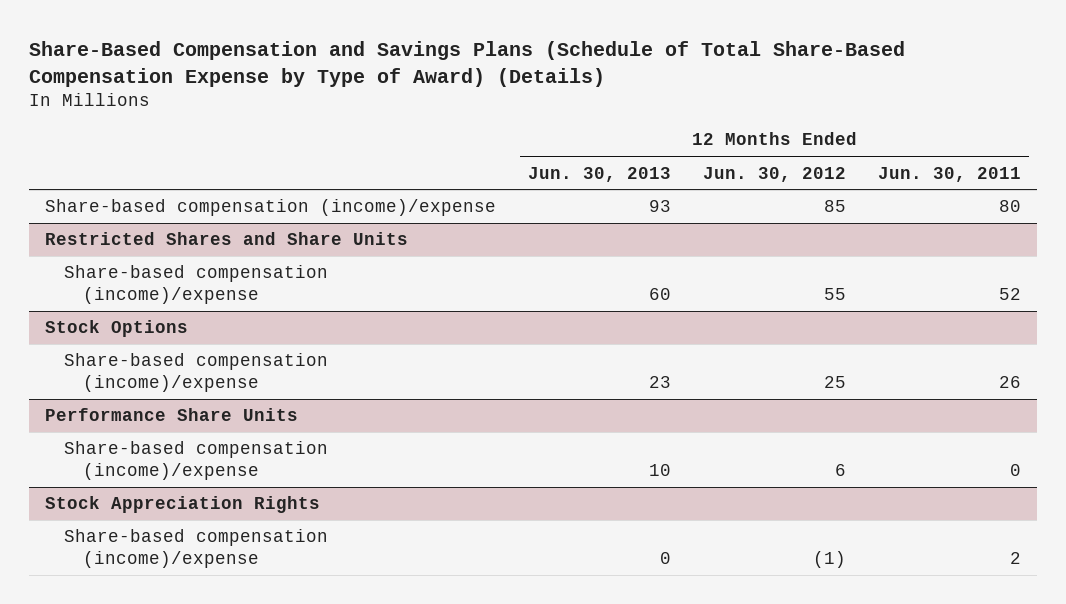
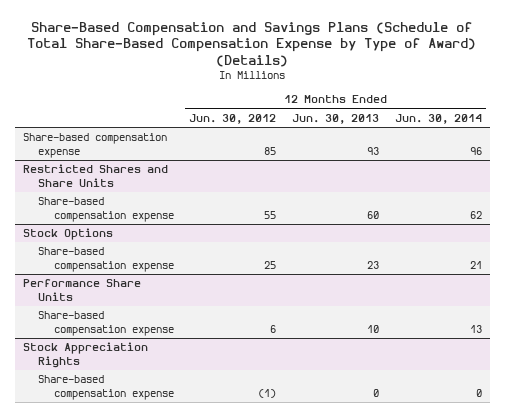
[878,166,1022,182] Jun. 30, 2011 -> none
none -> [394,113,482,124] Jun. 30, 2014
[45,199,497,217] Share-based compensation (income)/expense -> [23,133,168,158] Share-based compensation expense
[64,265,329,304] Share-based compensation (income)/expense -> [38,197,174,222] Share-based compensation expense
[64,353,329,392] Share-based compensation (income)/expense -> [38,247,174,272] Share-based compensation expense
[64,441,329,480] Share-based compensation (income)/expense -> [38,311,174,336] Share-based compensation expense
[64,529,329,568] Share-based compensation (income)/expense -> [38,375,174,400] Share-based compensation expense

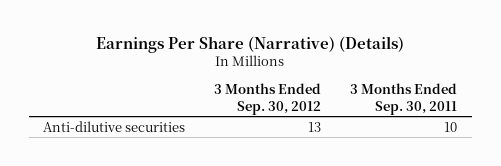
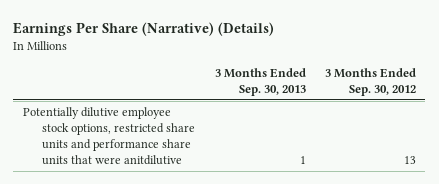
[350,83,458,115] 3 Months Ended Sep. 30, 2011 -> none
none -> [214,67,306,97] 3 Months Ended Sep. 30, 2013
[43,120,186,132] Anti-dilutive securities -> [23,106,196,166] Potentially dilutive employee stock options, restricted share units and performance share units that were anitdilutive

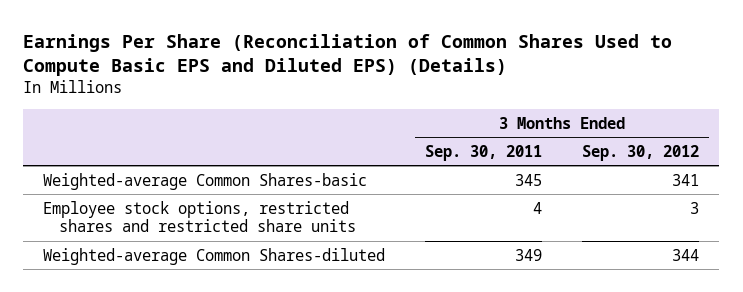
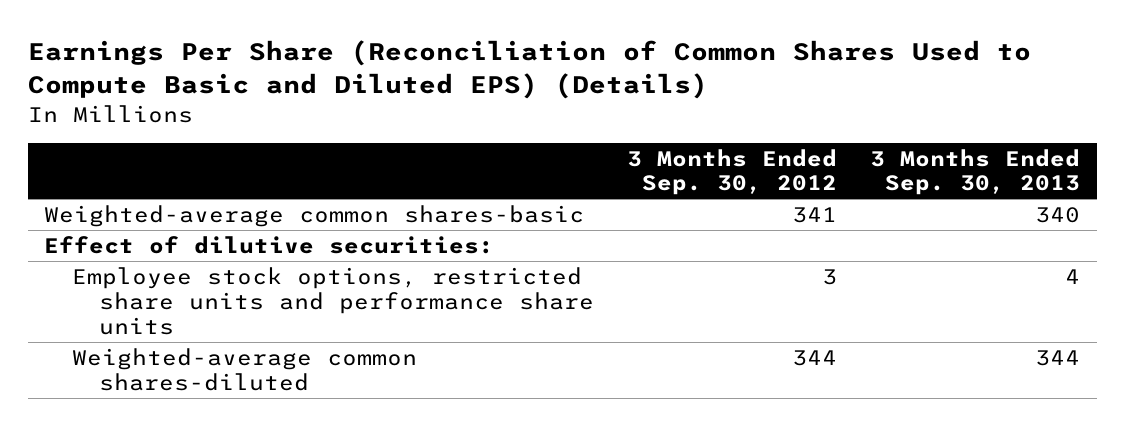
[23,33,673,77] Earnings Per Share (Reconciliation of Common Shares Used to Compute Basic EPS and Diluted EPS) (Details) -> [27,40,1031,100] Earnings Per Share (Reconciliation of Common Shares Used to Compute Basic and Diluted EPS) (Details)
[425,144,543,161] Sep. 30, 2011 -> none
none -> [870,148,1081,196] 3 Months Ended Sep. 30, 2013
[43,172,368,190] Weighted-average Common Shares-basic -> [44,204,585,227] Weighted-average common shares-basic
none -> [44,235,495,254] Effect of dilutive securities:
[43,200,357,233] Employee stock options, restricted shares and restricted share units -> [71,266,595,335] Employee stock options, restricted share units and performance share units
[43,247,386,265] Weighted-average Common Shares-diluted -> [71,347,417,391] Weighted-average common shares-diluted

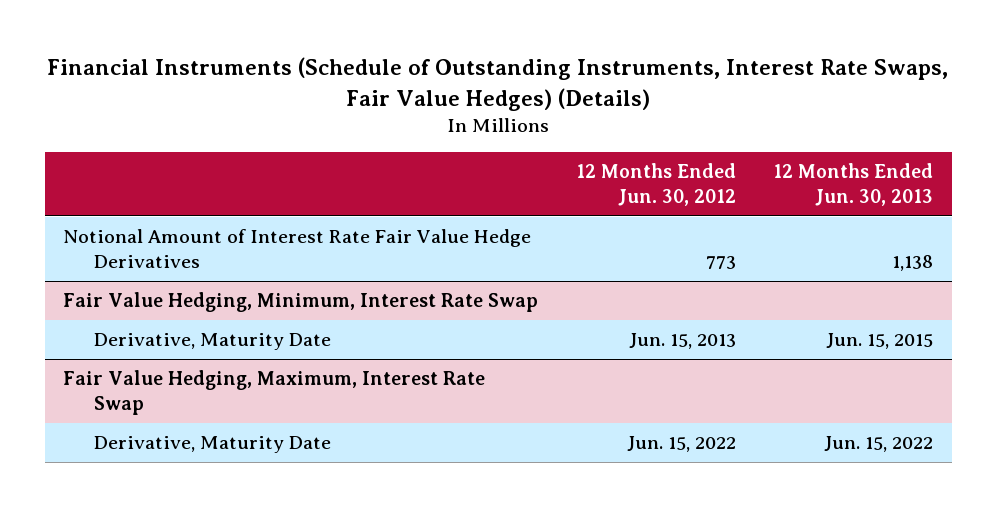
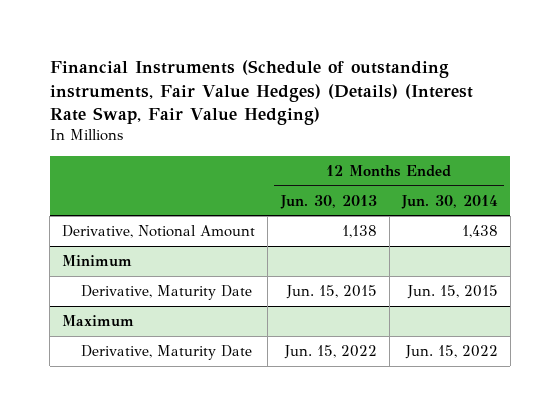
[47,57,949,111] Financial Instruments (Schedule of Outstanding Instruments, Interest Rate Swaps, Fair Value Hedges) (Details) -> [49,60,473,126] Financial Instruments (Schedule of outstanding instruments, Fair Value Hedges) (Details) (Interest Rate Swap, Fair Value Hedging)
[575,163,736,207] 12 Months Ended Jun. 30, 2012 -> none
none -> [400,194,498,209] Jun. 30, 2014
[63,292,539,313] Fair Value Hedging, Minimum, Interest Rate Swap -> none
[63,229,532,269] Notional Amount of Interest Rate Fair Value Hedge Derivatives -> [62,225,256,239] Derivative, Notional Amount
none -> [62,255,133,268] Minimum
[63,370,486,416] Fair Value Hedging, Maximum, Interest Rate Swap -> none
none -> [62,315,135,328] Maximum

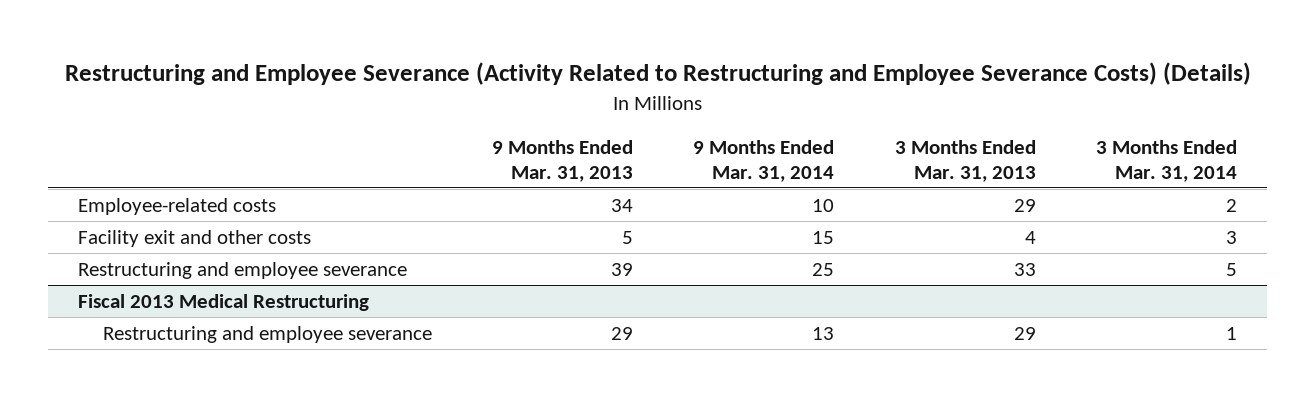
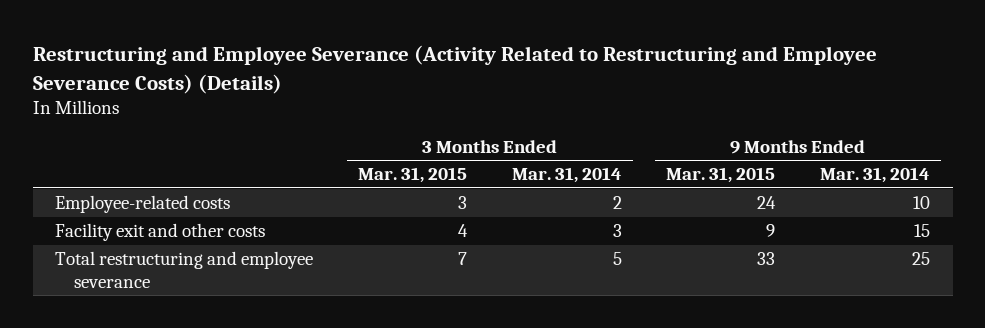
[491,139,633,182] 9 Months Ended Mar. 31, 2013 -> none
[894,139,1036,182] 3 Months Ended Mar. 31, 2013 -> none
none -> [357,167,467,184] Mar. 31, 2015
none -> [666,167,776,184] Mar. 31, 2015
[78,293,370,311] Fiscal 2013 Medical Restructuring -> none
[102,325,432,343] Restructuring and employee severance -> none
[78,261,408,279] Restructuring and employee severance -> [55,251,314,288] Total restructuring and employee severance

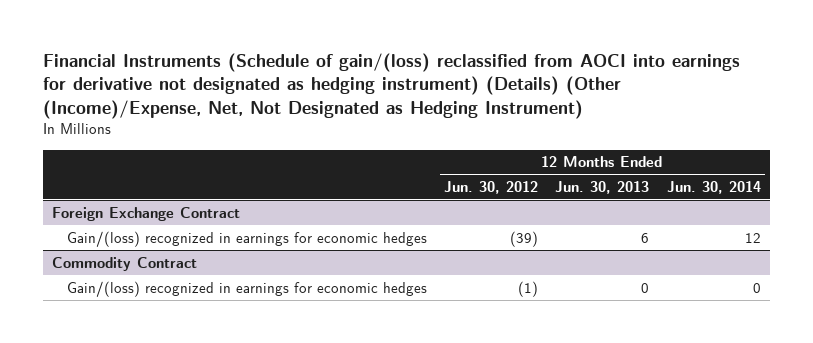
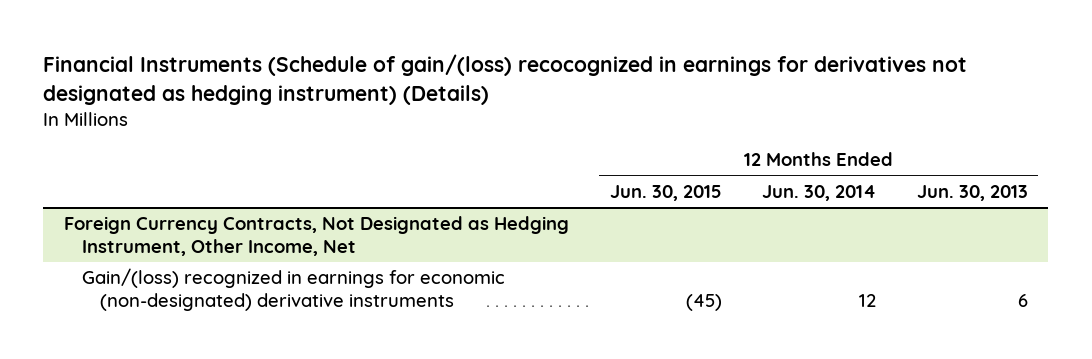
[43,52,741,119] Financial Instruments (Schedule of gain/(loss) reclassified from AOCI into earnings for derivative not designated as hedging instrument) (Details) (Other (Income)/Expense, Net, Not Designated as Hedging Instrument) -> [43,54,968,105] Financial Instruments (Schedule of gain/(loss) recocognized in earnings for derivatives not designated as hedging instrument) (Details)
[444,180,539,194] Jun. 30, 2012 -> none
none -> [609,184,722,201] Jun. 30, 2015
[51,206,240,221] Foreign Exchange Contract -> none
[51,256,197,271] Commodity Contract -> none
[66,280,427,297] Gain/(loss) recognized in earnings for economic hedges -> none
none -> [63,216,569,256] Foreign Currency Contracts, Not Designated as Hedging Instrument, Other Income, Net
[66,230,427,247] Gain/(loss) recognized in earnings for economic hedges -> [81,268,505,311] Gain/(loss) recognized in earnings for economic (non-designated) derivative instruments

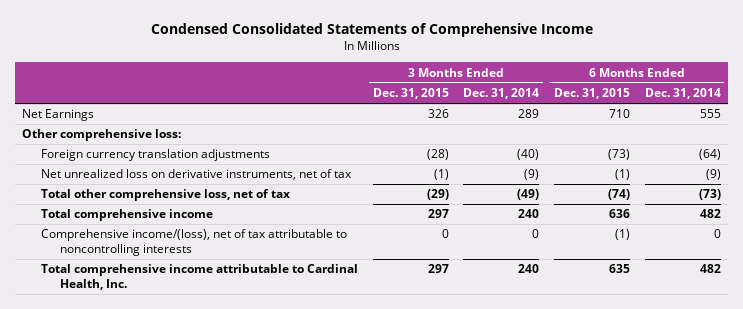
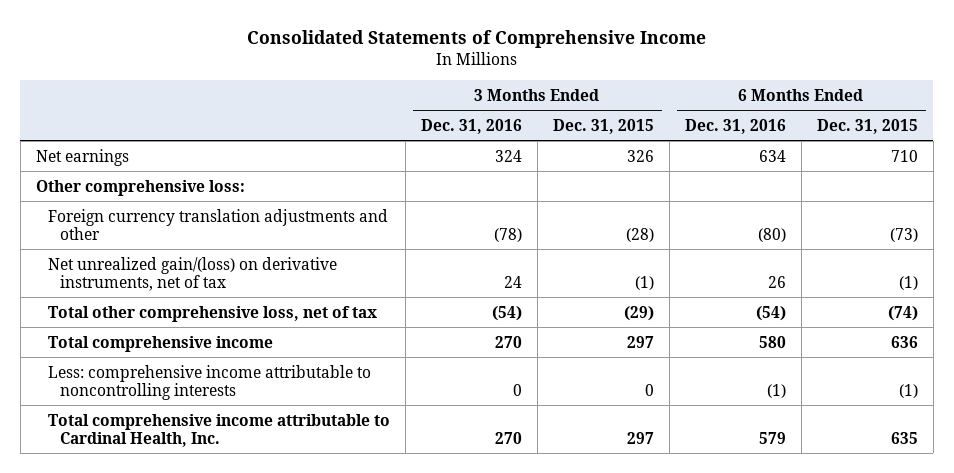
[150,22,593,37] Condensed Consolidated Statements of Comprehensive Income -> [246,29,706,48] Consolidated Statements of Comprehensive Income
[463,88,540,100] Dec. 31, 2014 -> none
[644,88,721,100] Dec. 31, 2014 -> none
none -> [420,118,522,134] Dec. 31, 2016
none -> [684,118,786,134] Dec. 31, 2016
[22,109,95,122] Net Earnings -> [35,148,129,166] Net earnings
[41,149,271,162] Foreign currency translation adjustments -> [47,208,388,240] Foreign currency translation adjustments and other
[41,169,353,181] Net unrealized loss on derivative instruments, net of tax -> [47,256,337,291] Net unrealized gain/(loss) on derivative instruments, net of tax
[41,229,348,257] Comprehensive income/(loss), net of tax attributable to noncontrolling interests -> [47,364,371,400] Less: comprehensive income attributable to noncontrolling interests

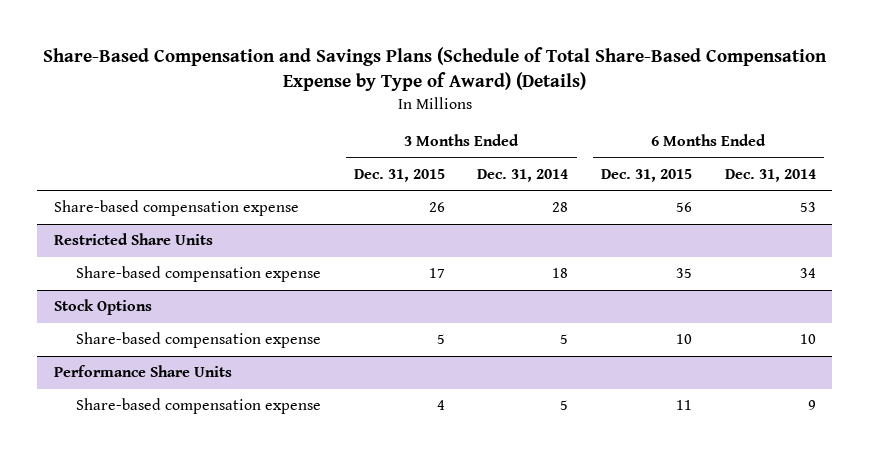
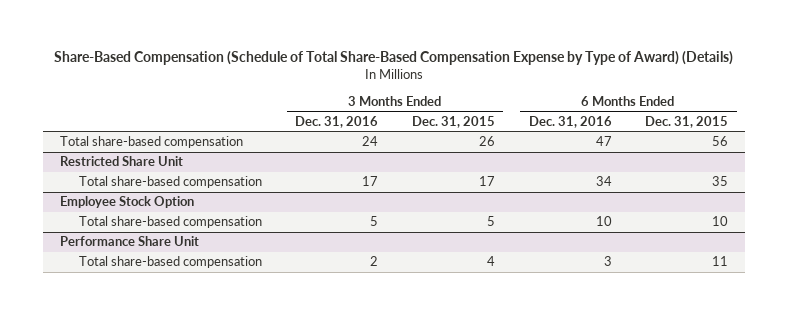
[42,47,827,92] Share-Based Compensation and Savings Plans (Schedule of Total Share-Based Compensation Expense by Type of Award) (Details) -> [54,51,734,66] Share-Based Compensation (Schedule of Total Share-Based Compensation Expense by Type of Award) (Details)
[477,168,569,182] Dec. 31, 2014 -> none
[724,168,816,182] Dec. 31, 2014 -> none
none -> [295,115,379,128] Dec. 31, 2016
none -> [528,115,612,128] Dec. 31, 2016
[53,200,299,217] Share-based compensation expense -> [60,136,244,149] Total share-based compensation
[53,233,213,246] Restricted Share Units -> [60,156,184,167] Restricted Share Unit
[76,266,322,283] Share-based compensation expense -> [78,176,262,189] Total share-based compensation
[53,299,152,316] Stock Options -> [60,196,195,209] Employee Stock Option
[76,332,322,349] Share-based compensation expense -> [78,216,262,229] Total share-based compensation
[53,365,232,378] Performance Share Units -> [60,236,200,247] Performance Share Unit
[76,398,322,415] Share-based compensation expense -> [78,256,262,269] Total share-based compensation

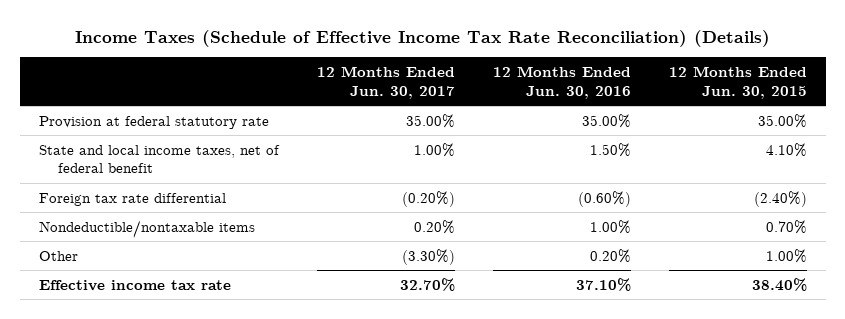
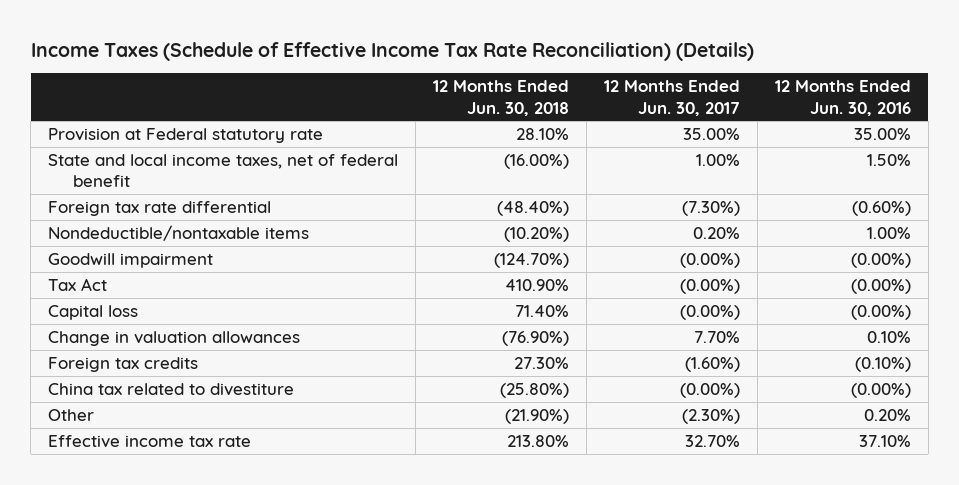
[668,66,807,99] 12 Months Ended Jun. 30, 2015 -> none
none -> [432,80,569,116] 12 Months Ended Jun. 30, 2018
[38,115,269,129] Provision at federal statutory rate -> [47,127,323,143] Provision at Federal statutory rate
[401,190,455,207] (0.20%) -> [681,200,740,216] (7.30%)
none -> [47,252,213,268] Goodwill impairment
none -> [47,277,107,291] Tax Act
none -> [47,304,138,320] Capital loss
none -> [47,330,300,346] Change in valuation allowances
none -> [47,356,198,372] Foreign tax credits
none -> [47,382,294,396] China tax related to divestiture
[401,248,455,265] (3.30%) -> [681,408,740,424] (2.30%)

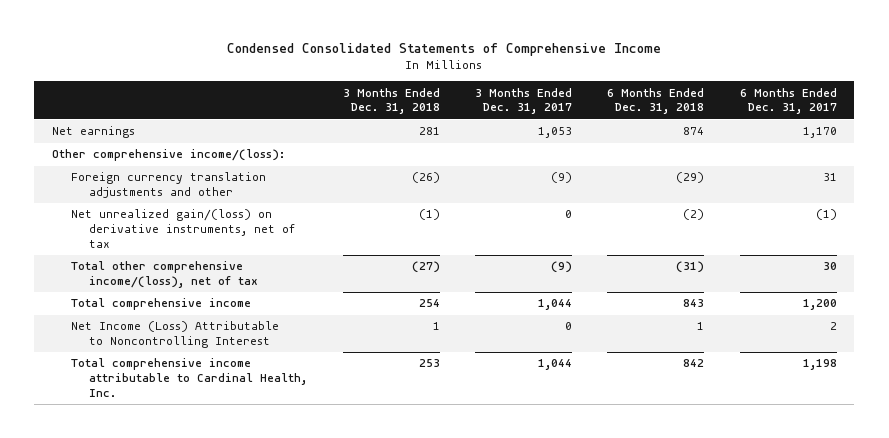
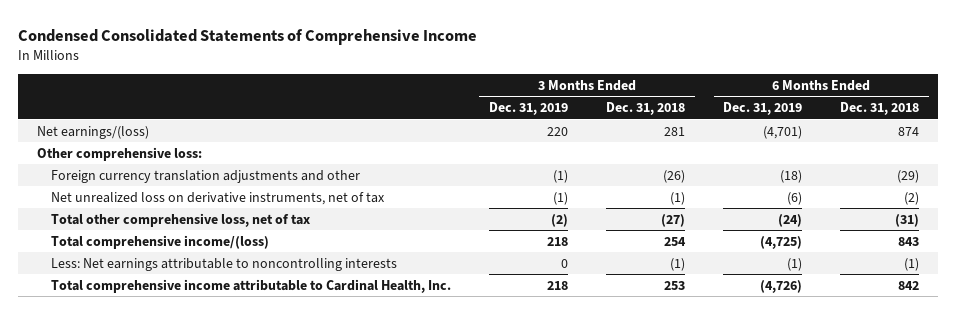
[474,87,572,115] 3 Months Ended Dec. 31, 2017 -> none
[739,87,837,115] 6 Months Ended Dec. 31, 2017 -> none
none -> [488,102,568,116] Dec. 31, 2019
none -> [723,102,803,116] Dec. 31, 2019
[52,126,136,139] Net earnings -> [37,125,150,139] Net earnings/(loss)
[52,149,286,162] Other comprehensive income/(loss): -> [37,146,203,161] Other comprehensive loss:
[70,209,296,248] Net unrealized gain/(loss) on derivative instruments, net of tax -> [50,191,385,205] Net unrealized loss on derivative instruments, net of tax
[70,261,259,289] Total other comprehensive income/(loss), net of tax -> [50,212,310,227] Total other comprehensive loss, net of tax
[70,298,251,311] Total comprehensive income -> [50,234,269,249] Total comprehensive income/(loss)
[70,321,279,349] Net Income (Loss) Attributable to Noncontrolling Interest -> [50,257,397,271] Less: Net earnings attributable to noncontrolling interests
[432,322,440,331] 1 -> [670,257,686,271] (1)
[697,322,705,331] 1 -> [904,257,920,271] (1)

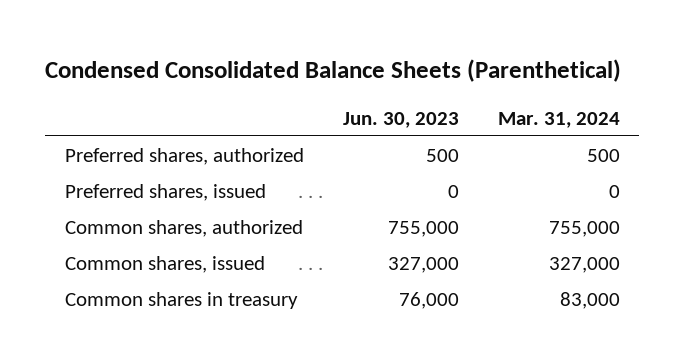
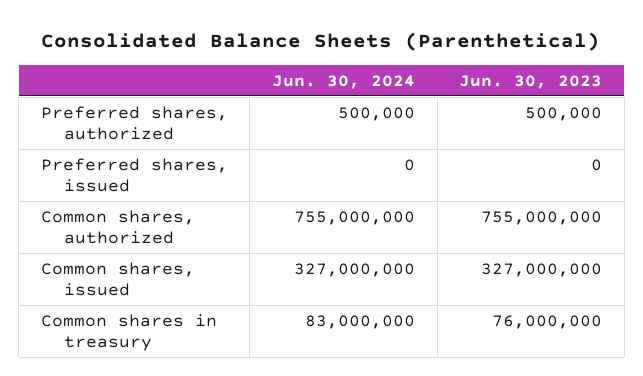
[45,59,622,83] Condensed Consolidated Balance Sheets (Parenthetical) -> [41,31,601,51] Consolidated Balance Sheets (Parenthetical)
[497,111,620,128] Mar. 31, 2024 -> none
none -> [271,74,415,89] Jun. 30, 2024
[425,149,459,163] 500 -> [525,106,603,121] 500,000
[387,221,459,238] 755,000 -> [481,210,603,225] 755,000,000
[387,257,459,274] 327,000 -> [481,262,603,277] 327,000,000
[398,292,459,310] 76,000 -> [492,314,603,329] 76,000,000

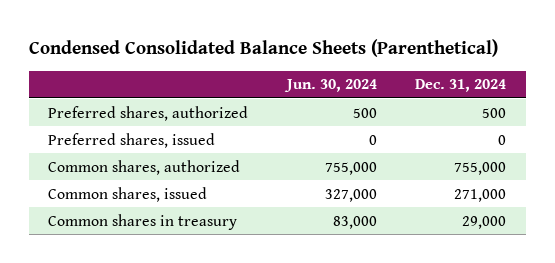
[41,31,601,51] Consolidated Balance Sheets (Parenthetical) -> [29,39,499,58] Condensed Consolidated Balance Sheets (Parenthetical)
[459,74,603,89] Jun. 30, 2023 -> none
none -> [415,79,507,93] Dec. 31, 2024
[337,106,415,121] 500,000 -> [352,107,377,118] 500
[293,210,415,225] 755,000,000 -> [324,161,377,175] 755,000
[293,262,415,277] 327,000,000 -> [324,188,377,202] 327,000
[304,314,415,329] 83,000,000 -> [332,215,377,229] 83,000

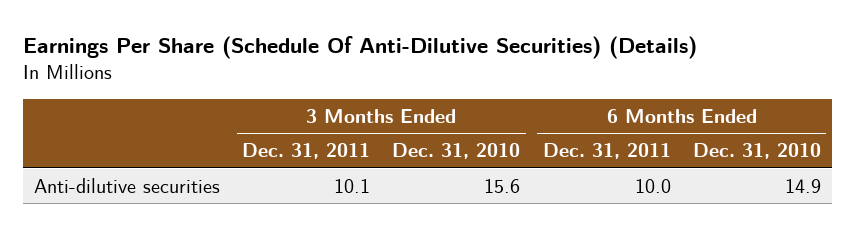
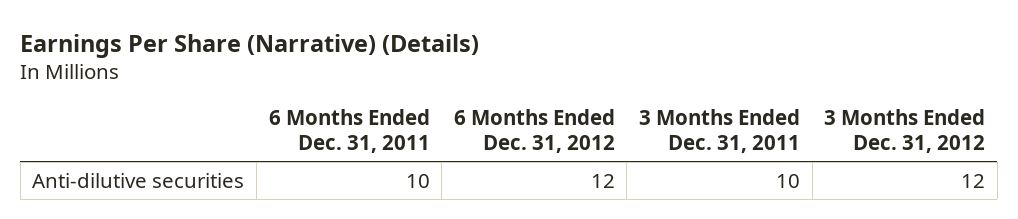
[23,36,698,60] Earnings Per Share (Schedule Of Anti-Dilutive Securities) (Details) -> [20,33,480,58] Earnings Per Share (Narrative) (Details)
[392,143,521,160] Dec. 31, 2010 -> none
[692,143,821,160] Dec. 31, 2010 -> none
none -> [453,109,615,153] 6 Months Ended Dec. 31, 2012
none -> [824,109,986,153] 3 Months Ended Dec. 31, 2012
[334,178,371,193] 10.1 -> [776,173,801,188] 10
[634,178,671,193] 10.0 -> [405,173,430,188] 10

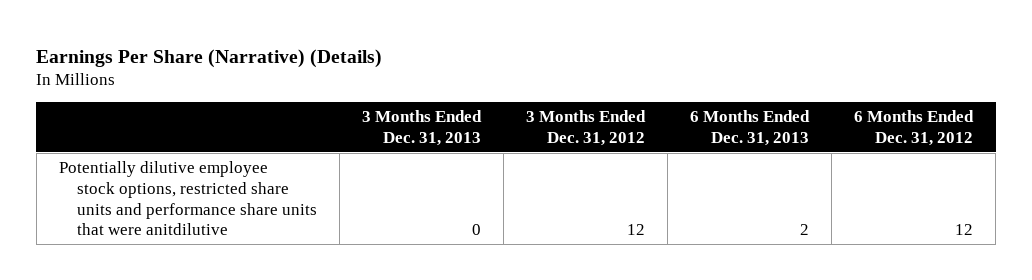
[268,109,430,153] 6 Months Ended Dec. 31, 2011 -> none
[639,109,801,153] 3 Months Ended Dec. 31, 2011 -> none
none -> [361,110,482,146] 3 Months Ended Dec. 31, 2013
none -> [690,110,811,146] 6 Months Ended Dec. 31, 2013
[32,172,245,188] Anti-dilutive securities -> [58,160,317,236] Potentially dilutive employee stock options, restricted share units and performance share units that were anitdilutive

